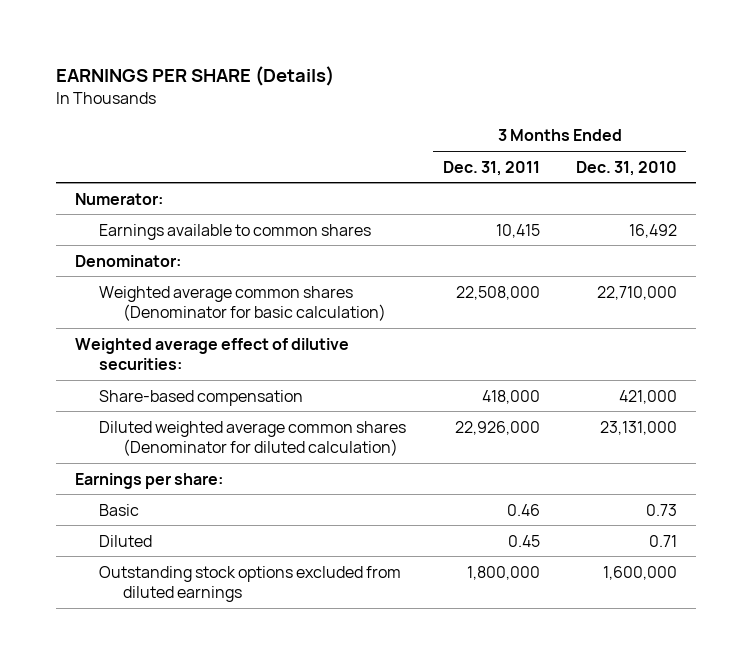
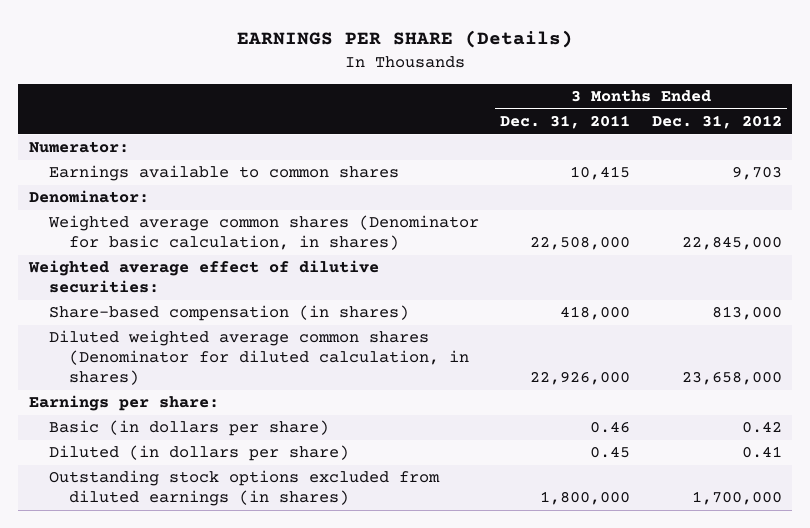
[576,160,678,176] Dec. 31, 2010 -> none
none -> [651,115,782,130] Dec. 31, 2012
[98,285,386,321] Weighted average common shares (Denominator for basic calculation) -> [47,215,479,251] Weighted average common shares (Denominator for basic calculation, in shares)
[98,389,303,406] Share-based compensation -> [48,305,409,322] Share-based compensation (in shares)
[98,420,406,456] Diluted weighted average common shares (Denominator for diluted calculation) -> [48,330,469,386] Diluted weighted average common shares (Denominator for diluted calculation, in shares)
[98,503,139,516] Basic -> [48,420,329,437] Basic (in dollars per share)
[98,534,152,547] Diluted -> [48,445,349,462] Diluted (in dollars per share)
[98,565,401,602] Outstanding stock options excluded from diluted earnings -> [48,470,440,507] Outstanding stock options excluded from diluted earnings (in shares)

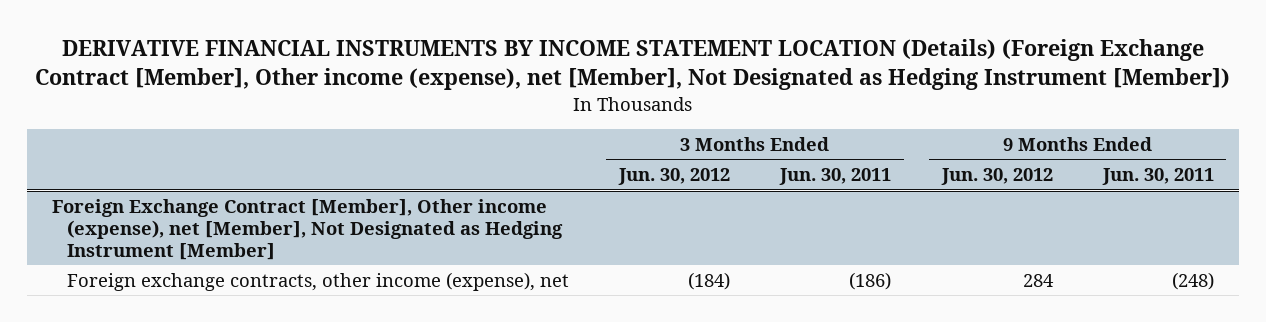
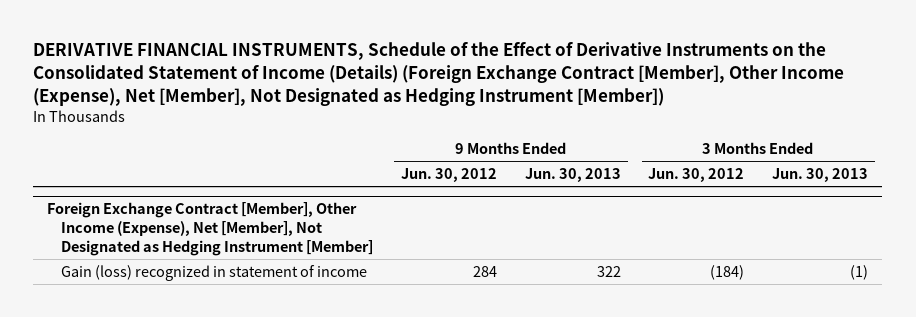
[35,39,1231,91] DERIVATIVE FINANCIAL INSTRUMENTS BY INCOME STATEMENT LOCATION (Details) (Foreign Exchange Contract [Member], Other income (expense), net [Member], Not Designated as Hedging Instrument [Member]) -> [33,42,845,106] DERIVATIVE FINANCIAL INSTRUMENTS, Schedule of the Effect of Derivative Instruments on the Consolidated Statement of Income (Details) (Foreign Exchange Contract [Member], Other Income (Expense), Net [Member], Not Designated as Hedging Instrument [Member])
[779,168,892,186] Jun. 30, 2011 -> none
[1101,168,1214,186] Jun. 30, 2011 -> none
none -> [524,168,621,183] Jun. 30, 2013
none -> [772,168,869,183] Jun. 30, 2013
[52,198,563,260] Foreign Exchange Contract [Member], Other income (expense), net [Member], Not Designated as Hedging Instrument [Member] -> [47,202,374,256] Foreign Exchange Contract [Member], Other Income (Expense), Net [Member], Not Designated as Hedging Instrument [Member]
[66,271,569,291] Foreign exchange contracts, other income (expense), net -> [61,264,368,281] Gain (loss) recognized in statement of income

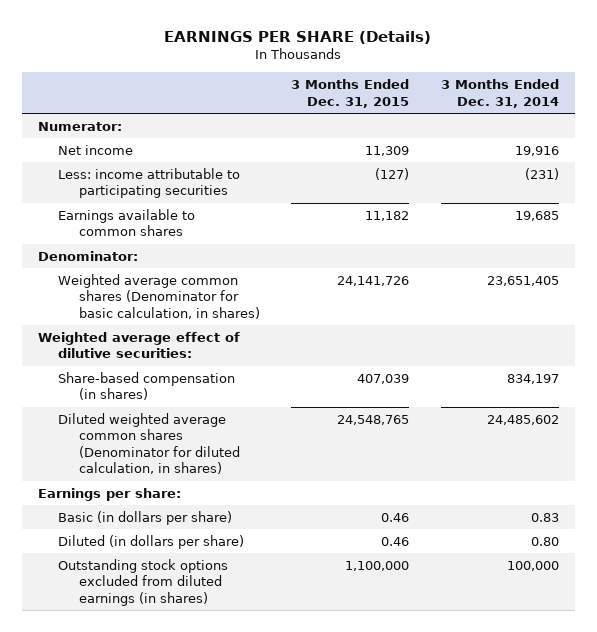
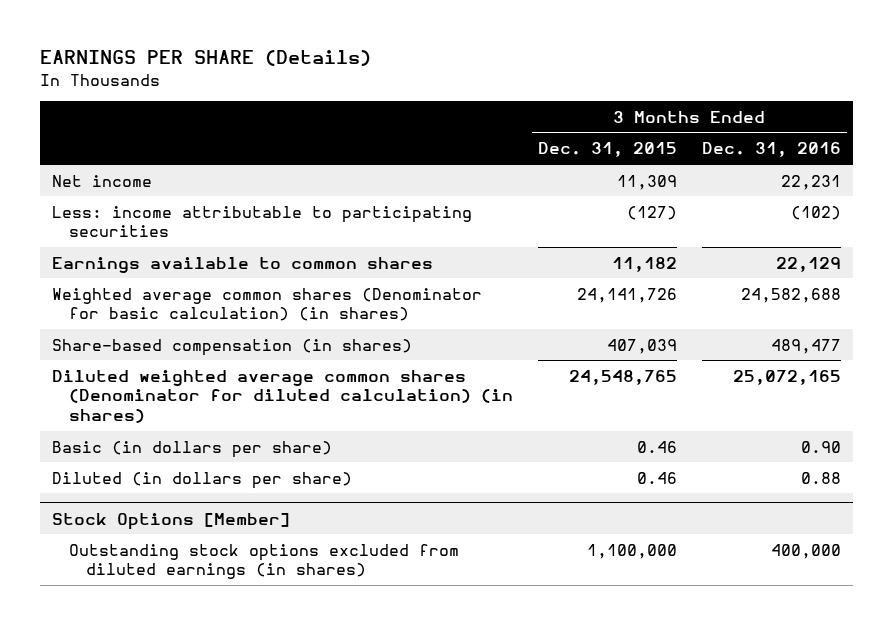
[441,79,560,108] 3 Months Ended Dec. 31, 2014 -> none
none -> [701,142,841,158] Dec. 31, 2016
[37,121,122,131] Numerator: -> none
[37,250,138,261] Denominator: -> none
[37,331,240,359] Weighted average effect of dilutive securities: -> none
[58,273,260,319] Weighted average common shares (Denominator for basic calculation, in shares) -> [52,287,483,322] Weighted average common shares (Denominator for basic calculation) (in shares)
[37,487,181,501] Earnings per share: -> none
[58,412,240,475] Diluted weighted average common shares (Denominator for diluted calculation, in shares) -> [52,369,514,424] Diluted weighted average common shares (Denominator for diluted calculation) (in shares)
none -> [52,512,291,530] Stock Options [Member]

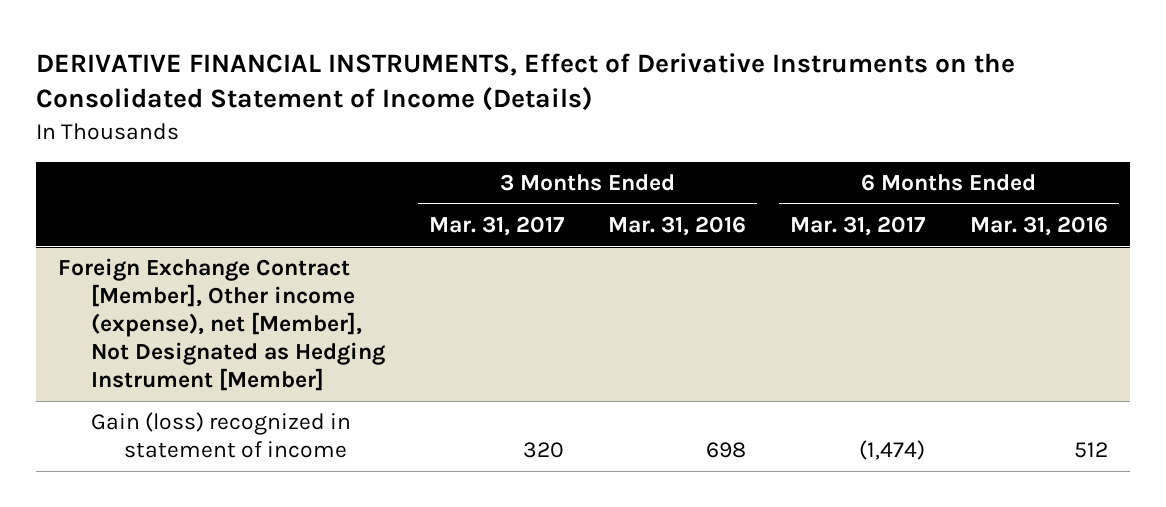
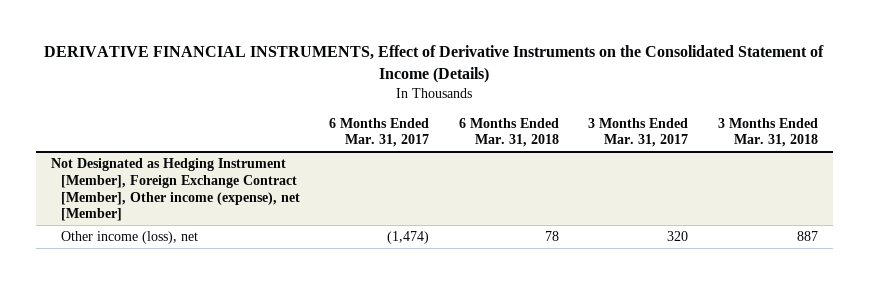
[608,216,747,237] Mar. 31, 2016 -> none
[969,216,1108,237] Mar. 31, 2016 -> none
none -> [458,117,559,148] 6 Months Ended Mar. 31, 2018
none -> [718,117,819,148] 3 Months Ended Mar. 31, 2018
[58,258,386,392] Foreign Exchange Contract [Member], Other income (expense), net [Member], Not Designated as Hedging Instrument [Member] -> [50,157,300,222] Not Designated as Hedging Instrument [Member], Foreign Exchange Contract [Member], Other income (expense), net [Member]
[91,412,352,459] Gain (loss) recognized in statement of income -> [60,230,198,244] Other income (loss), net

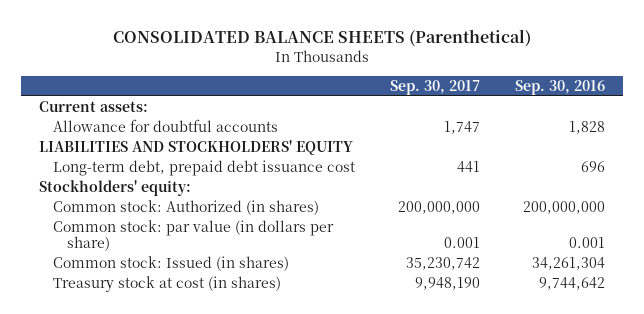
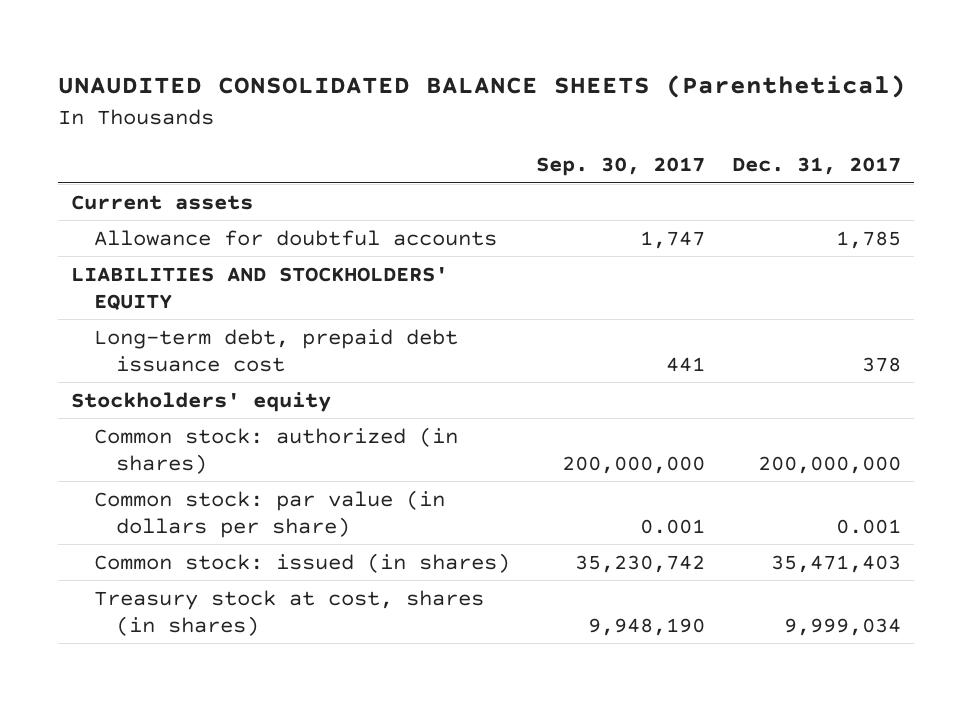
[112,28,531,47] CONSOLIDATED BALANCE SHEETS (Parenthetical) -> [58,75,907,99] UNAUDITED CONSOLIDATED BALANCE SHEETS (Parenthetical)
[515,79,606,95] Sep. 30, 2016 -> none
none -> [731,157,901,176] Dec. 31, 2017
[38,101,148,113] Current assets: -> [71,194,254,210] Current assets
[38,180,191,197] Stockholders' equity: -> [71,391,332,412] Stockholders' equity
[52,200,319,216] Common stock: Authorized (in shares) -> [93,426,458,474] Common stock: authorized (in shares)
[52,256,289,272] Common stock: Issued (in shares) -> [93,552,510,573] Common stock: issued (in shares)
[52,276,281,293] Treasury stock at cost (in shares) -> [93,589,484,636] Treasury stock at cost, shares (in shares)

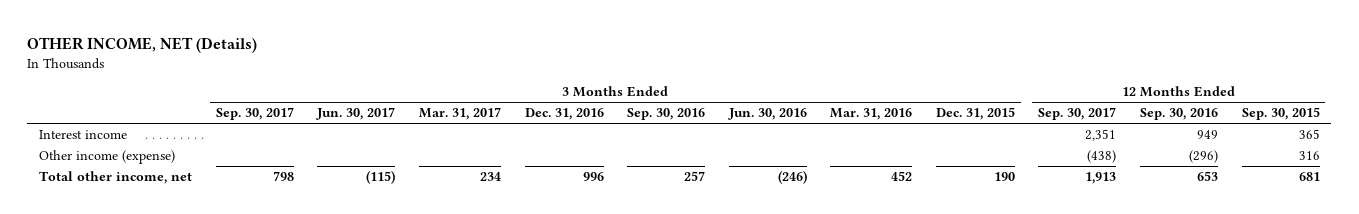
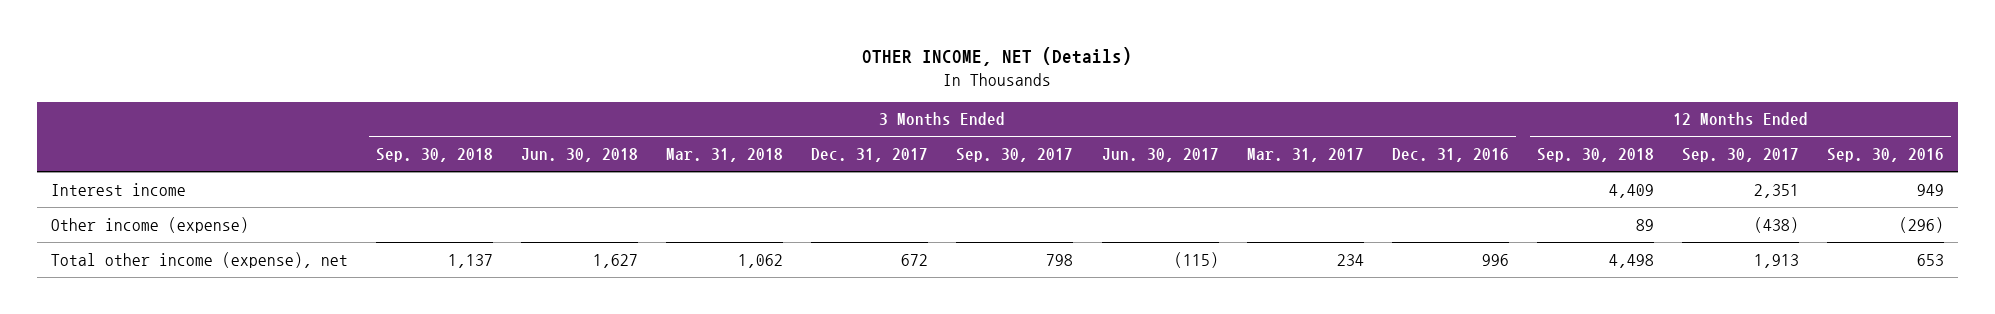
[627,108,706,121] Sep. 30, 2016 -> none
[727,108,807,121] Jun. 30, 2016 -> none
[830,108,913,121] Mar. 31, 2016 -> none
[935,107,1015,121] Dec. 31, 2015 -> none
[1241,107,1320,121] Sep. 30, 2015 -> none
none -> [375,148,493,163] Sep. 30, 2018
none -> [520,148,638,163] Jun. 30, 2018
none -> [666,148,784,163] Mar. 31, 2018
none -> [811,148,929,163] Dec. 31, 2017
none -> [1536,148,1654,163] Sep. 30, 2018
[39,170,193,184] Total other income, net -> [50,251,348,268] Total other income (expense), net

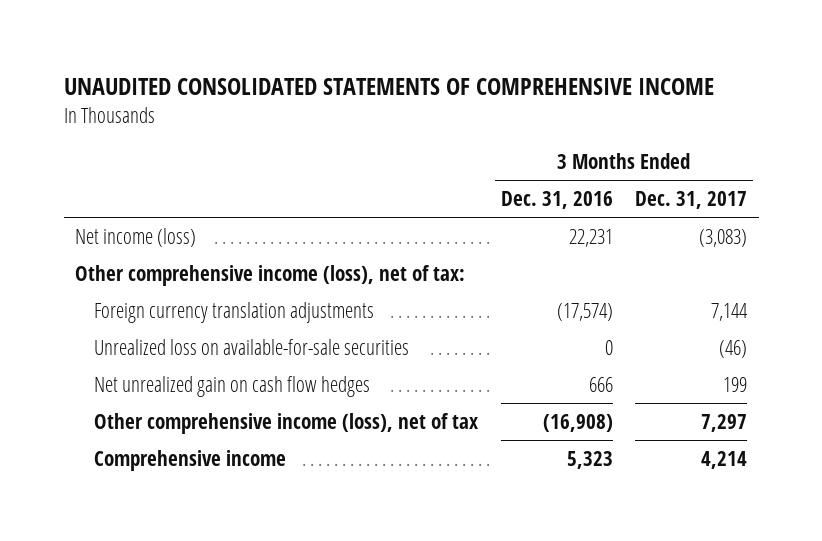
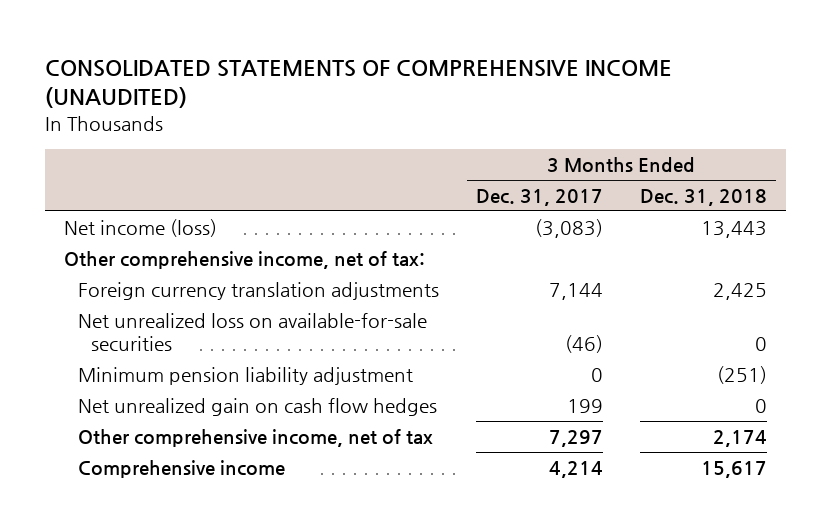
[63,78,714,96] UNAUDITED CONSOLIDATED STATEMENTS OF COMPREHENSIVE INCOME -> [45,59,673,109] CONSOLIDATED STATEMENTS OF COMPREHENSIVE INCOME (UNAUDITED)
[500,191,613,210] Dec. 31, 2016 -> none
none -> [640,189,768,207] Dec. 31, 2018
[74,264,465,286] Other comprehensive income (loss), net of tax: -> [64,251,426,270] Other comprehensive income, net of tax:
[94,338,410,355] Unrealized loss on available-for-sale securities -> [77,313,427,352] Net unrealized loss on available-for-sale securities
none -> [77,367,413,386] Minimum pension liability adjustment
[94,412,479,434] Other comprehensive income (loss), net of tax -> [77,429,433,448] Other comprehensive income, net of tax

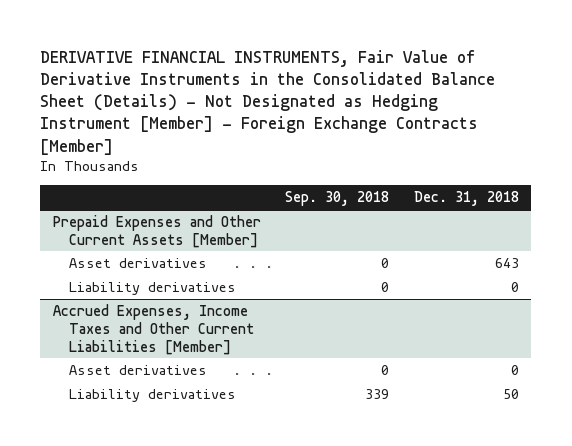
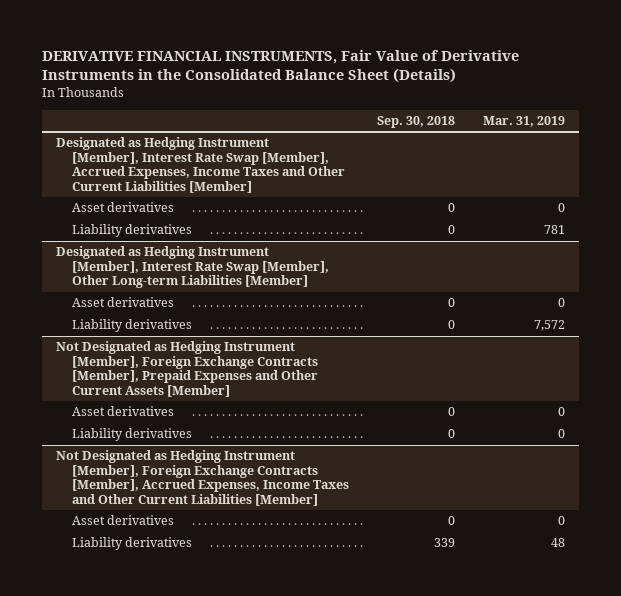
[40,49,496,155] DERIVATIVE FINANCIAL INSTRUMENTS, Fair Value of Derivative Instruments in the Consolidated Balance Sheet (Details) - Not Designated as Hedging Instrument [Member] - Foreign Exchange Contracts [Member] -> [41,50,519,84] DERIVATIVE FINANCIAL INSTRUMENTS, Fair Value of Derivative Instruments in the Consolidated Balance Sheet (Details)
[414,191,520,207] Dec. 31, 2018 -> none
none -> [482,115,565,127] Mar. 31, 2019
[52,214,261,248] Prepaid Expenses and Other Current Assets [Member] -> none
none -> [56,137,345,193] Designated as Hedging Instrument [Member], Interest Rate Swap [Member], Accrued Expenses, Income Taxes and Other Current Liabilities [Member]
[52,303,255,355] Accrued Expenses, Income Taxes and Other Current Liabilities [Member] -> none
none -> [56,246,329,289] Designated as Hedging Instrument [Member], Interest Rate Swap [Member], Other Long-term Liabilities [Member]
none -> [71,319,192,333] Liability derivatives
none -> [56,341,318,397] Not Designated as Hedging Instrument [Member], Foreign Exchange Contracts [Member], Prepaid Expenses and Other Current Assets [Member]
none -> [71,406,174,417] Asset derivatives
none -> [71,428,192,442] Liability derivatives
none -> [56,450,349,506] Not Designated as Hedging Instrument [Member], Foreign Exchange Contracts [Member], Accrued Expenses, Income Taxes and Other Current Liabilities [Member]
none -> [71,515,174,526] Asset derivatives

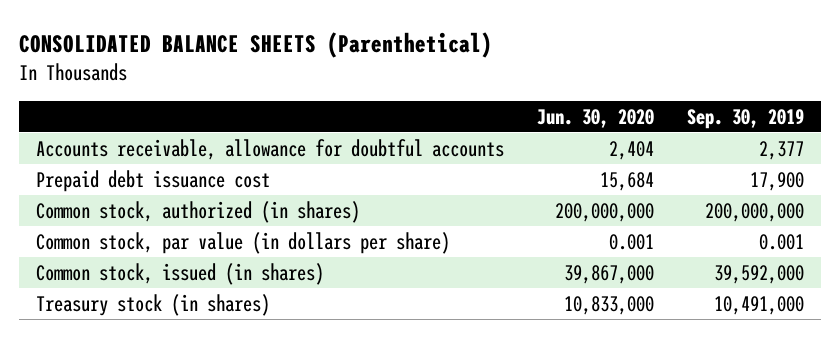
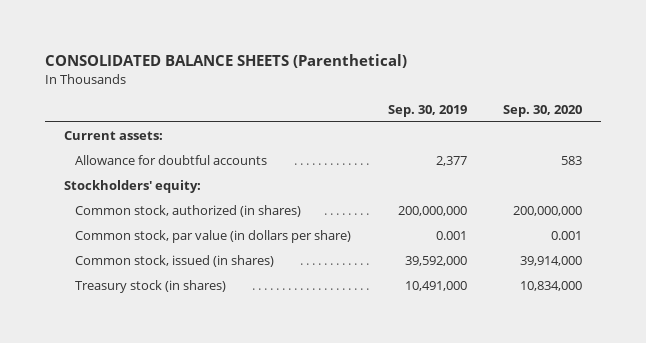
[537,108,655,128] Jun. 30, 2020 -> none
none -> [503,105,583,118] Sep. 30, 2020
[35,169,270,192] Prepaid debt issuance cost -> none
none -> [63,131,163,141] Current assets:
[35,138,504,160] Accounts receivable, allowance for doubtful accounts -> [75,155,268,166] Allowance for doubtful accounts
none -> [63,180,201,194] Stockholders' equity:

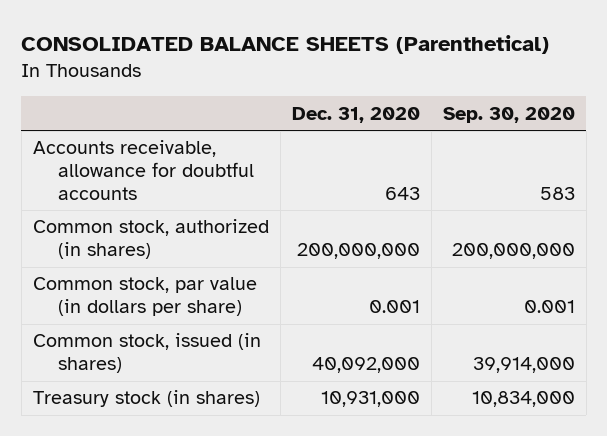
[387,105,467,118] Sep. 30, 2019 -> none
none -> [291,106,420,123] Dec. 31, 2020
[63,131,163,141] Current assets: -> none
[63,180,201,194] Stockholders' equity: -> none
[75,155,268,166] Allowance for doubtful accounts -> [32,140,254,201] Accounts receivable, allowance for doubtful accounts

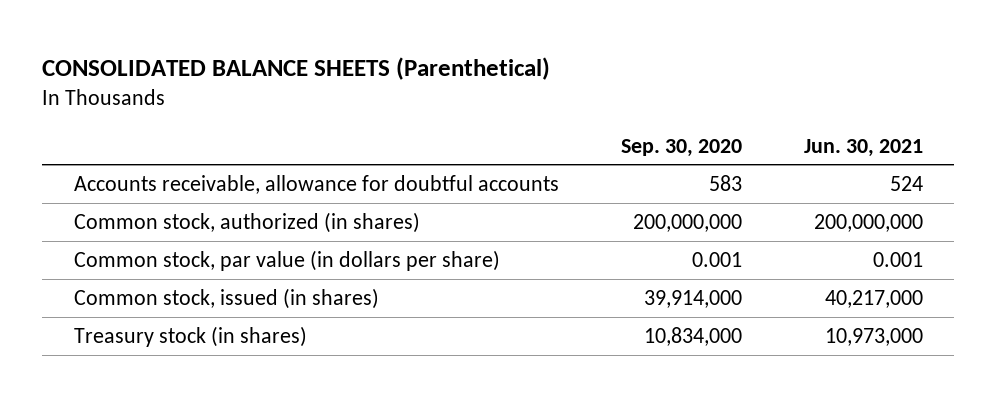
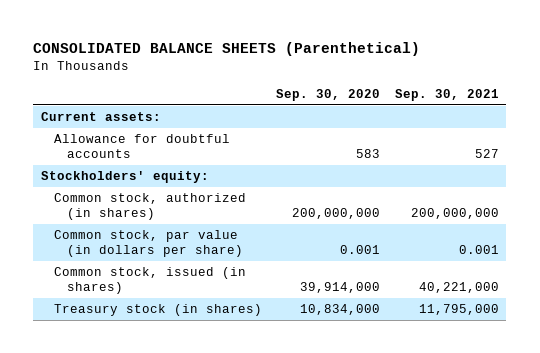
[804,138,924,157] Jun. 30, 2021 -> none
none -> [395,89,500,102] Sep. 30, 2021
none -> [40,111,161,121] Current assets:
[73,174,559,194] Accounts receivable, allowance for doubtful accounts -> [53,133,230,159] Allowance for doubtful accounts
none -> [40,170,209,183] Stockholders' equity:

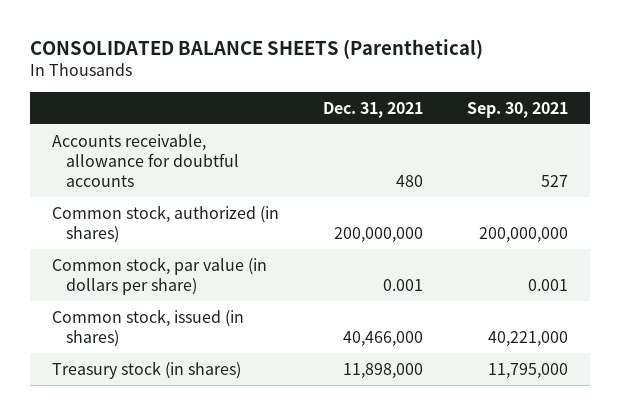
[276,89,381,102] Sep. 30, 2020 -> none
none -> [323,101,424,118] Dec. 31, 2021
[40,111,161,121] Current assets: -> none
[40,170,209,183] Stockholders' equity: -> none
[53,133,230,159] Allowance for doubtful accounts -> [52,133,239,187] Accounts receivable, allowance for doubtful accounts

